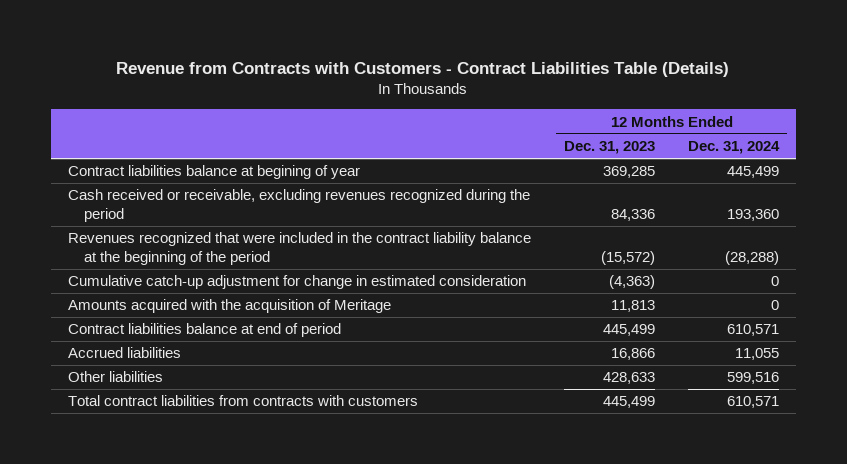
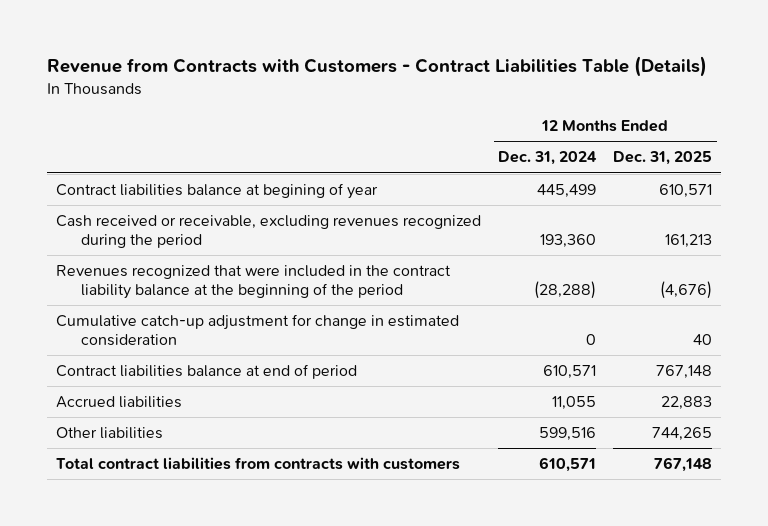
[563,141,655,155] Dec. 31, 2023 -> none
none -> [613,151,713,166] Dec. 31, 2025
[67,299,391,314] Amounts acquired with the acquisition of Meritage -> none

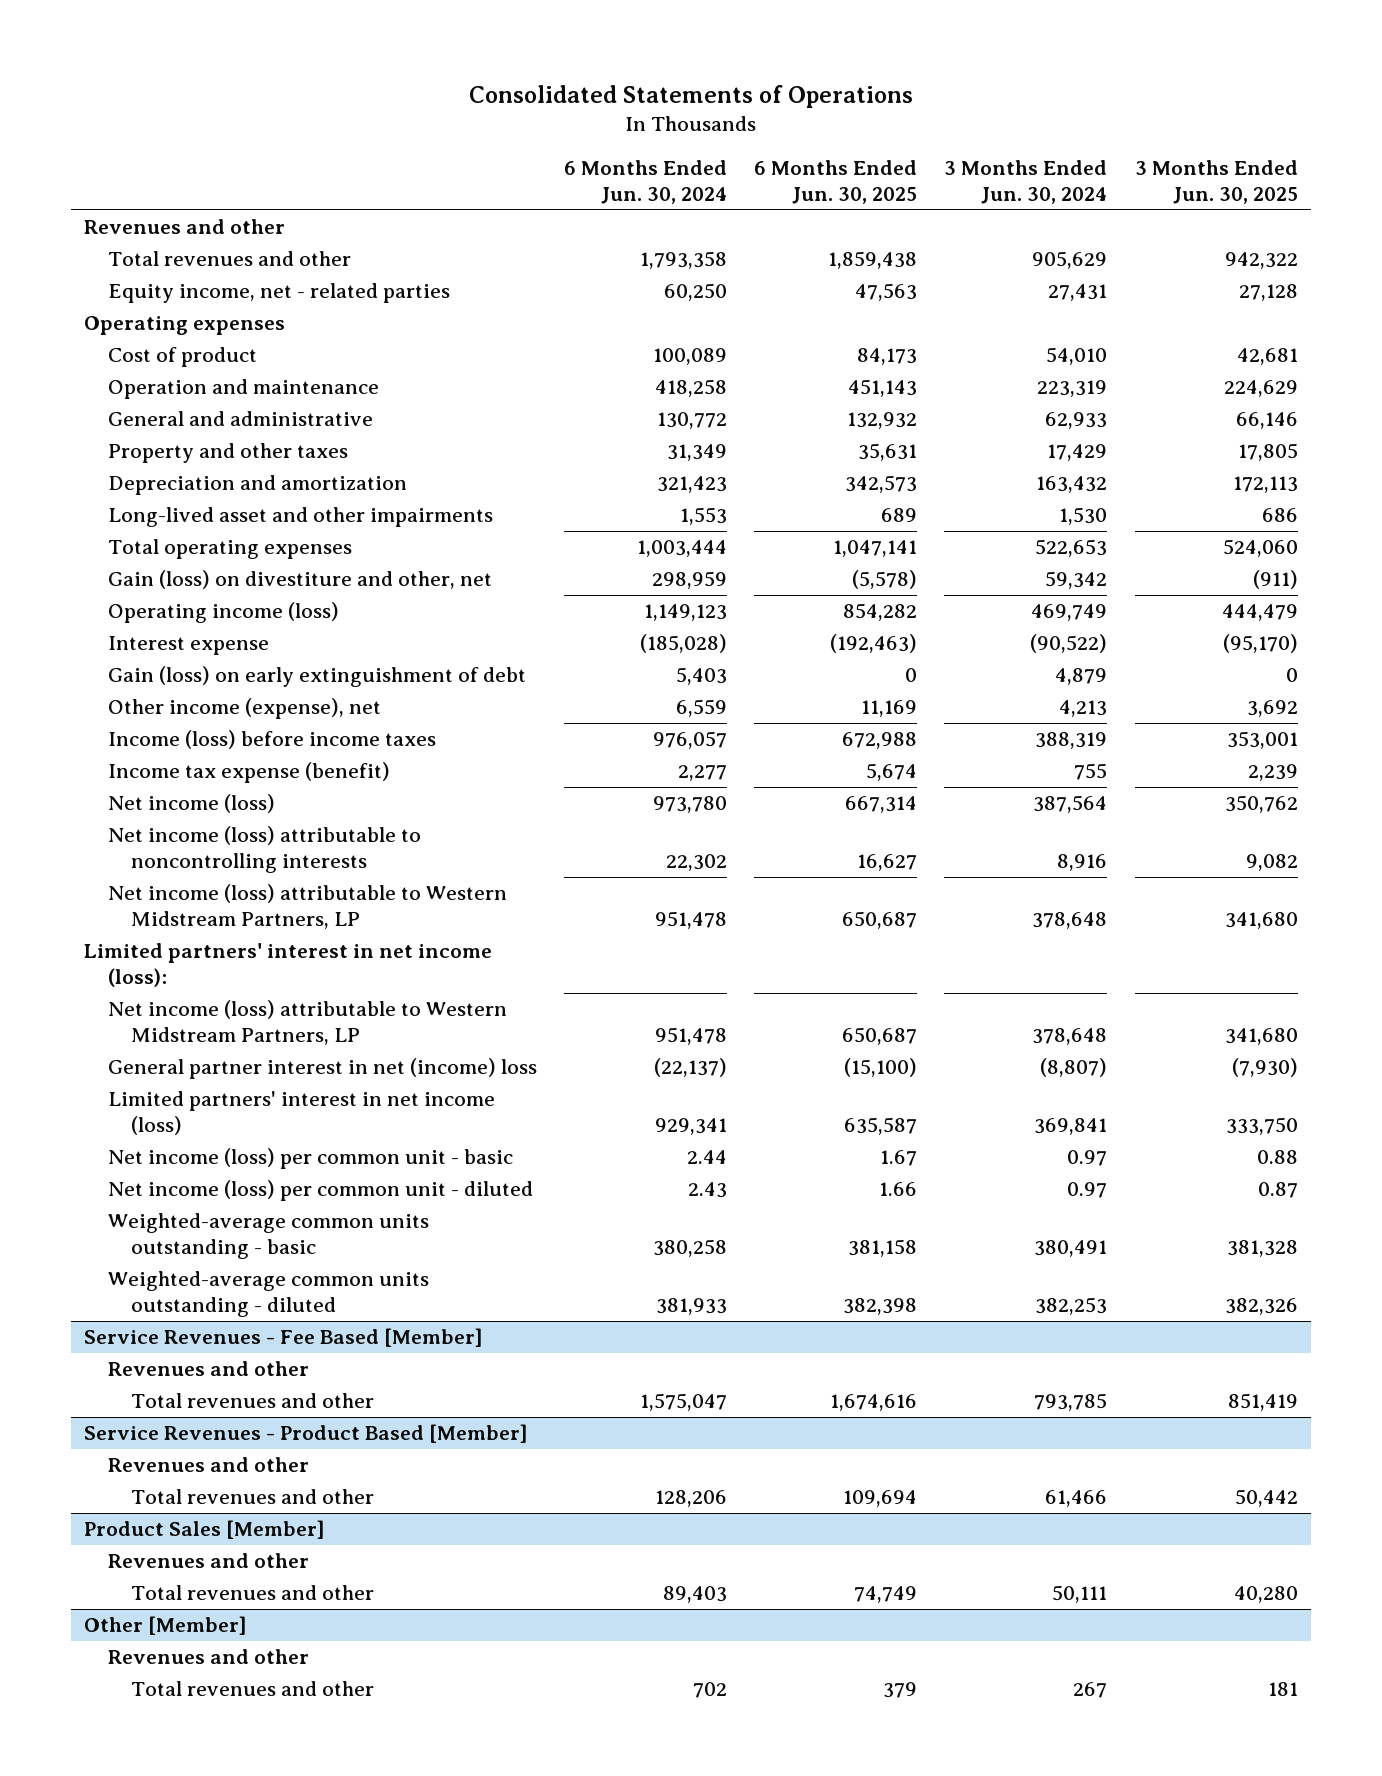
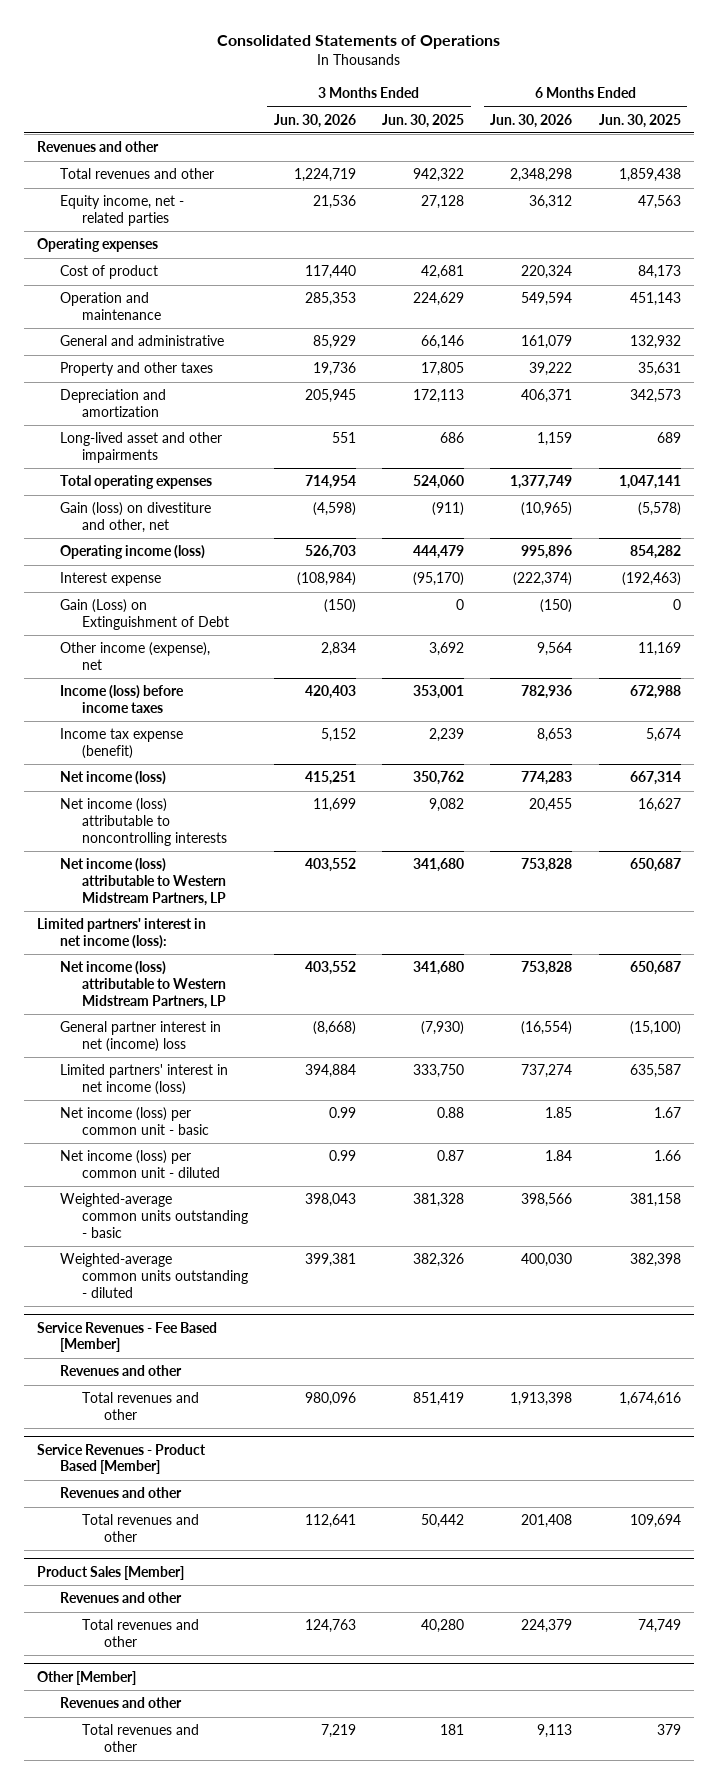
[564,160,728,204] 6 Months Ended Jun. 30, 2024 -> none
[944,160,1108,204] 3 Months Ended Jun. 30, 2024 -> none
none -> [273,113,356,128] Jun. 30, 2026
none -> [490,113,573,128] Jun. 30, 2026
[107,666,526,688] Gain (loss) on early extinguishment of debt -> [59,599,229,631] Gain (Loss) on Extinguishment of Debt

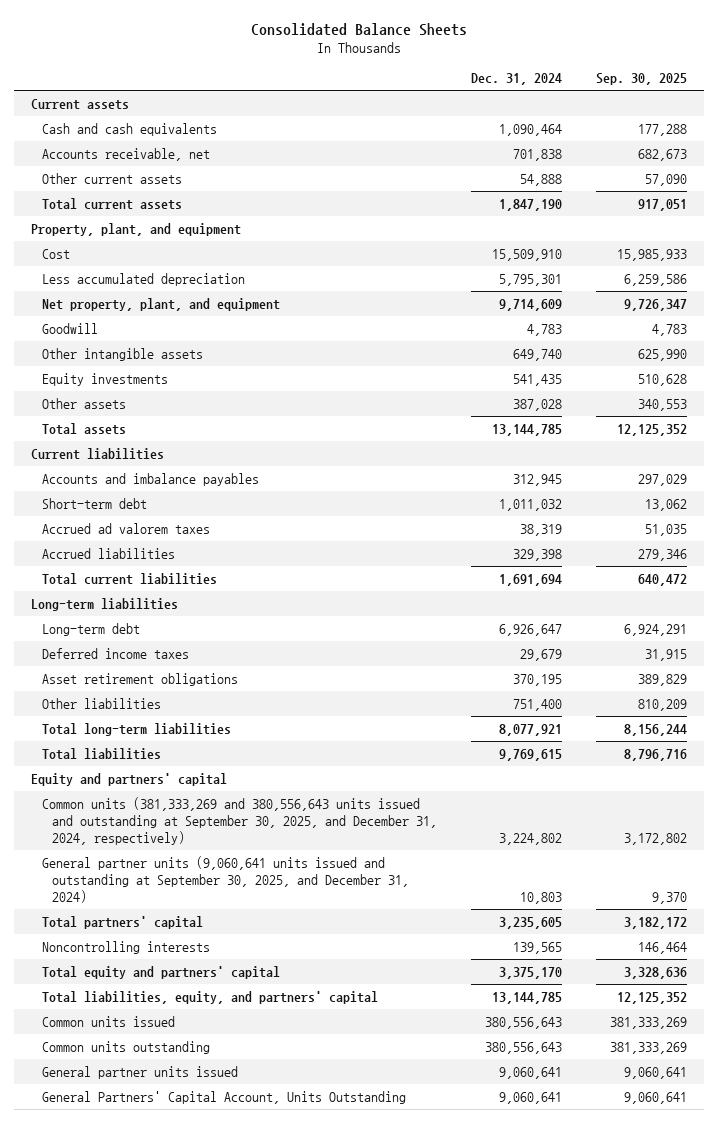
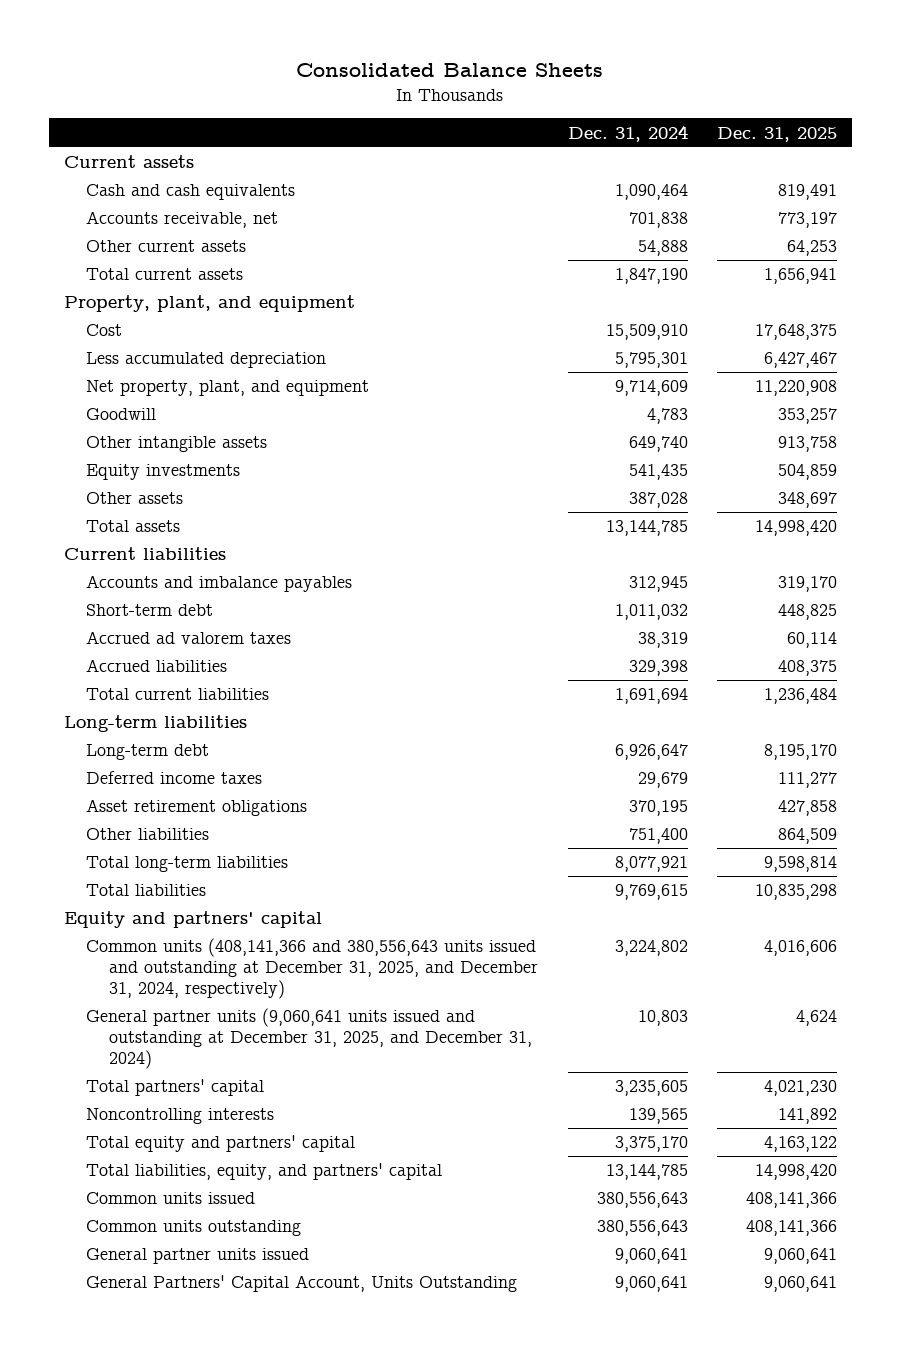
[596,73,688,86] Sep. 30, 2025 -> none
none -> [717,126,838,142] Dec. 31, 2025
[41,796,438,846] Common units (381,333,269 and 380,556,643 units issued and outstanding at September 30, 2025, and December 31, 2024, respectively) -> [86,938,539,1000] Common units (408,141,366 and 380,556,643 units issued and outstanding at December 31, 2025, and December 31, 2024, respectively)
[41,855,410,904] General partner units (9,060,641 units issued and outstanding at September 30, 2025, and December 31, 2024) -> [86,1008,533,1070] General partner units (9,060,641 units issued and outstanding at December 31, 2025, and December 31, 2024)

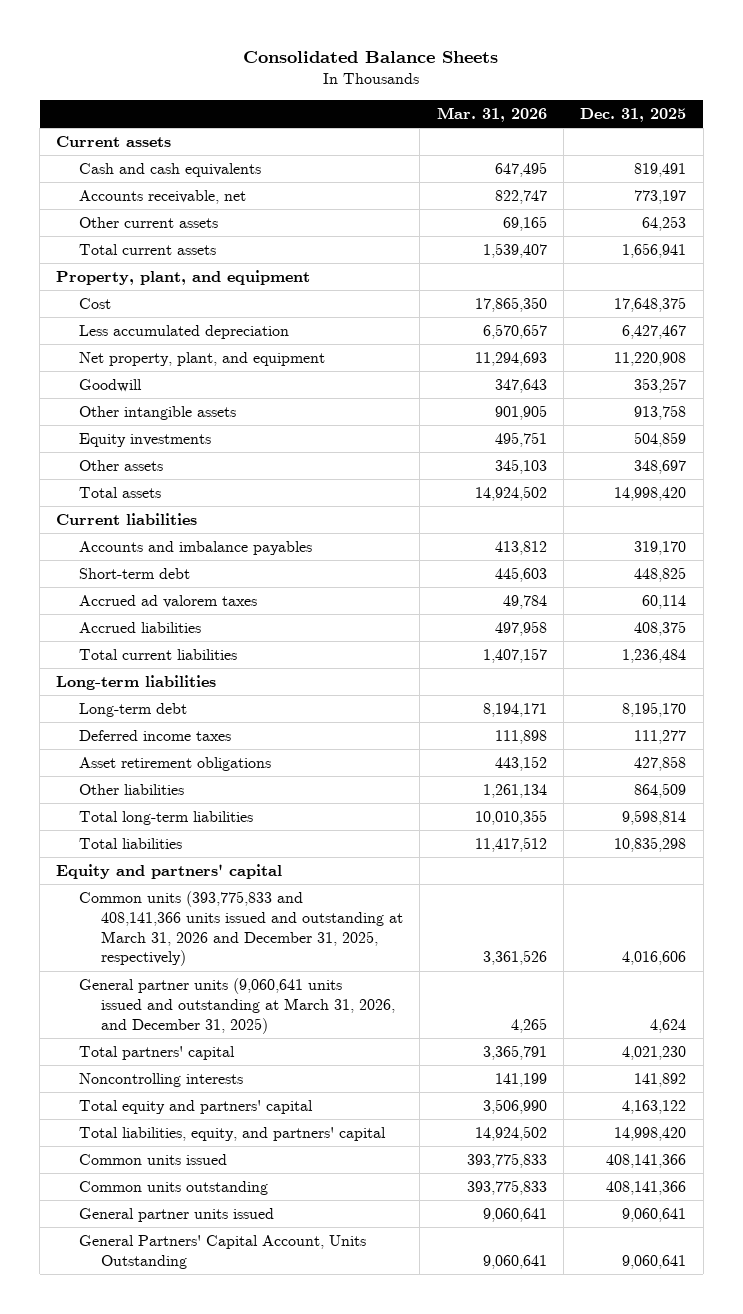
[567,124,688,142] Dec. 31, 2024 -> none
none -> [436,106,547,122] Mar. 31, 2026
[86,938,539,1000] Common units (408,141,366 and 380,556,643 units issued and outstanding at December 31, 2025, and December 31, 2024, respectively) -> [78,891,403,967] Common units (393,775,833 and 408,141,366 units issued and outstanding at March 31, 2026 and December 31, 2025, respectively)
[86,1008,533,1070] General partner units (9,060,641 units issued and outstanding at December 31, 2025, and December 31, 2024) -> [78,978,395,1034] General partner units (9,060,641 units issued and outstanding at March 31, 2026, and December 31, 2025)

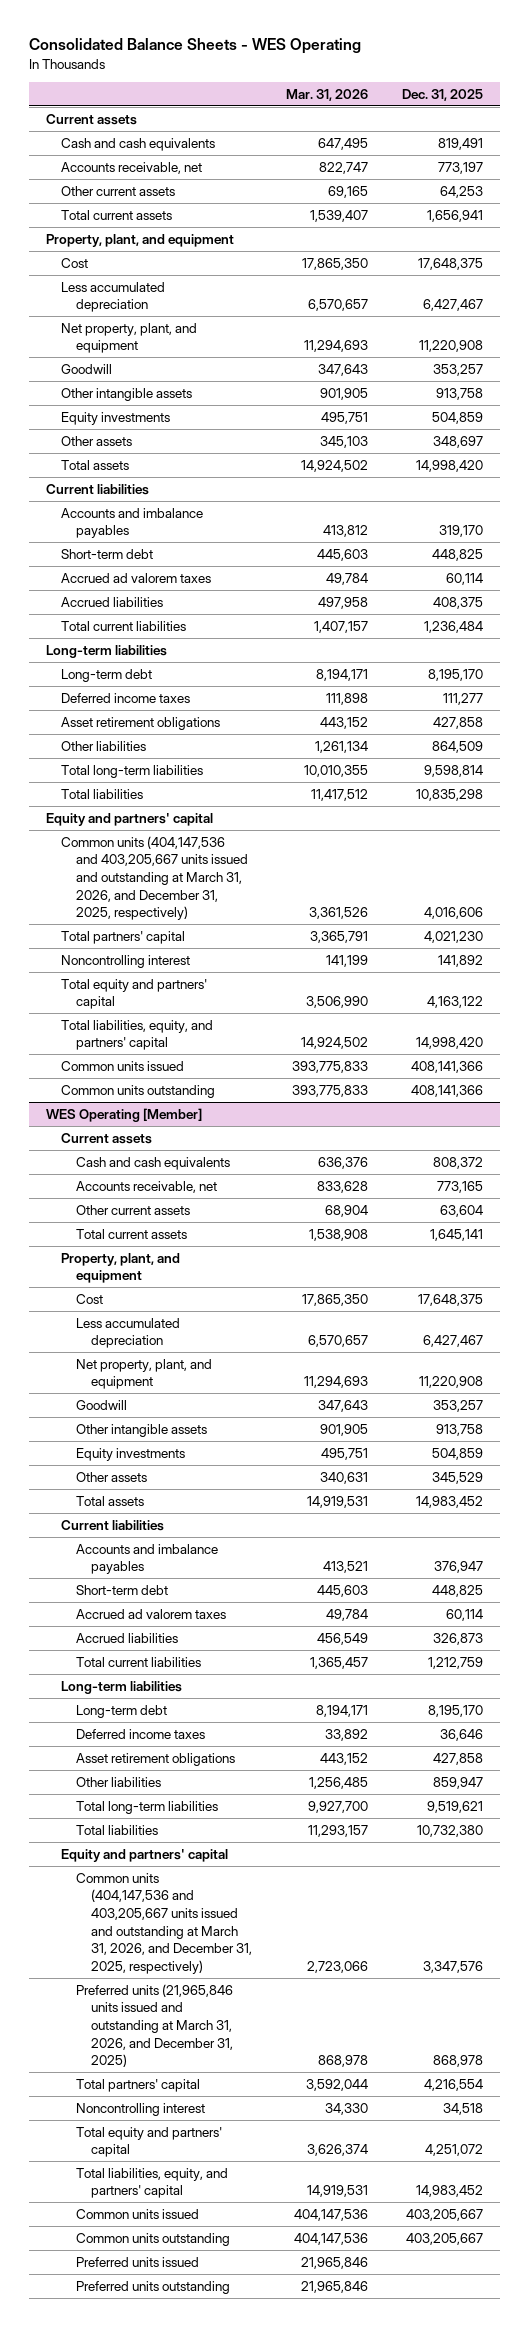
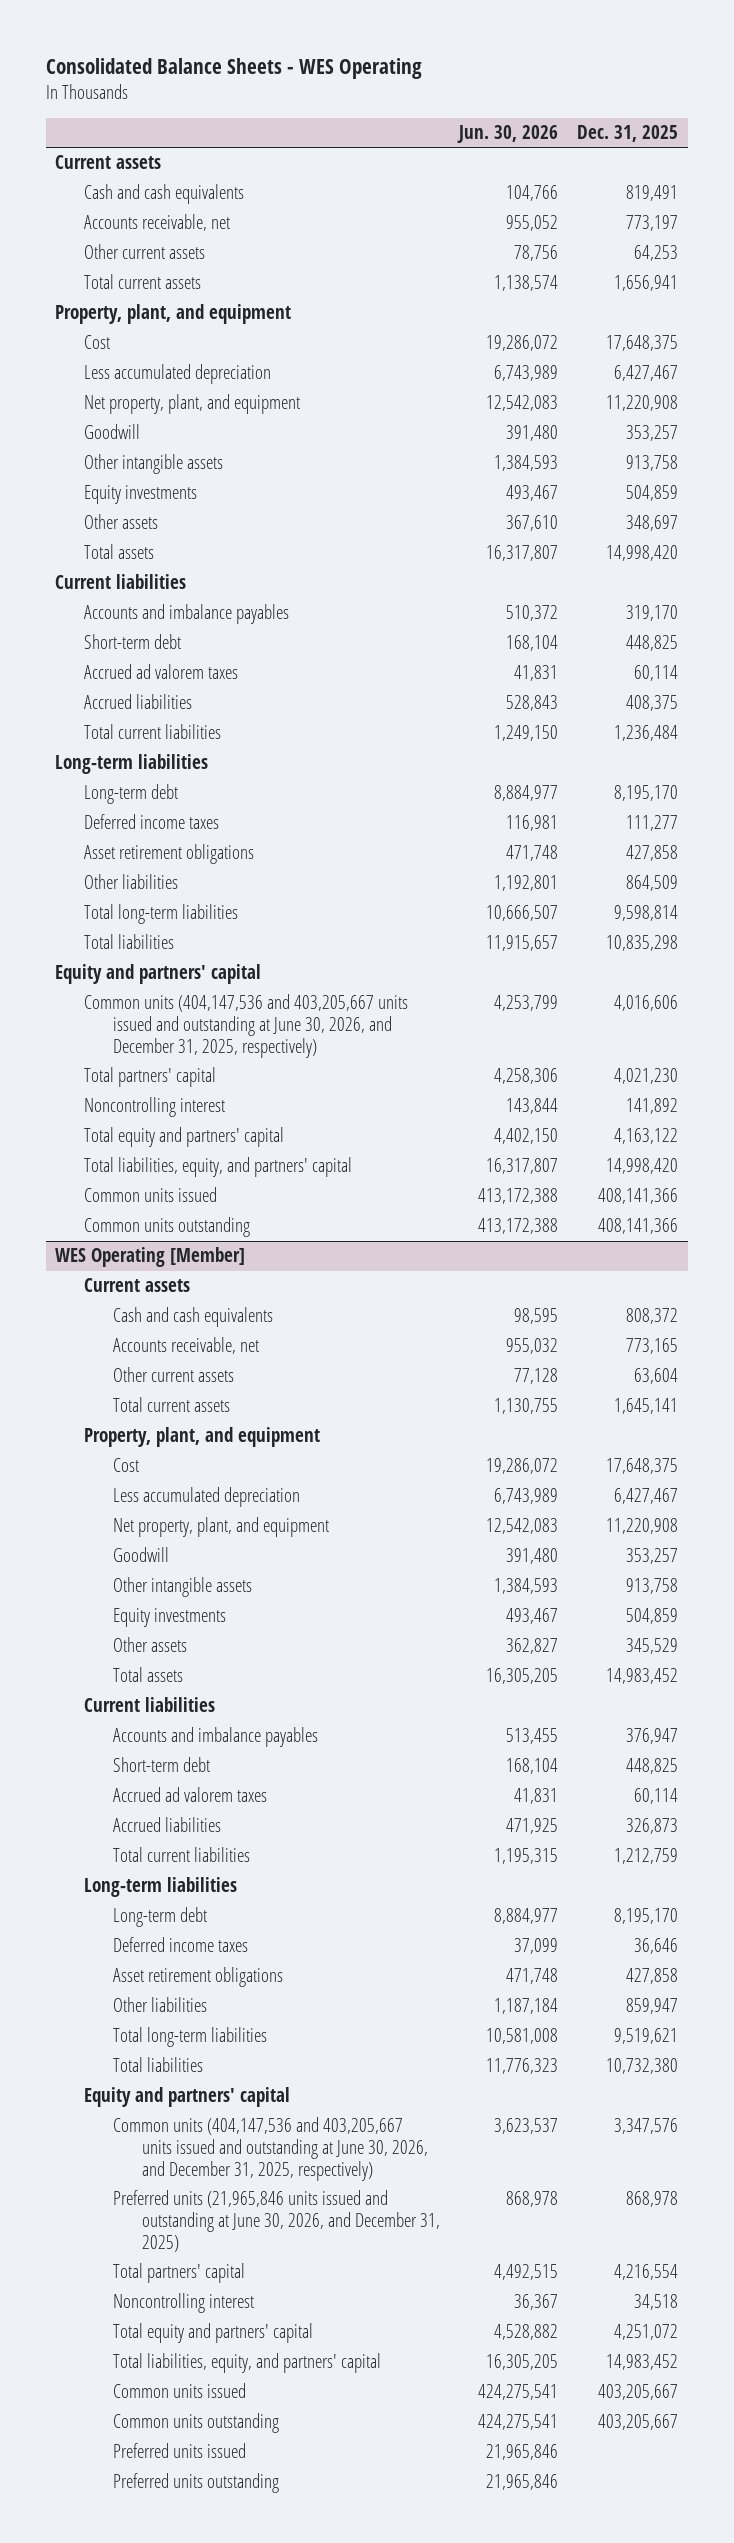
[285,89,368,102] Mar. 31, 2026 -> none
none -> [457,125,559,144] Jun. 30, 2026
[60,835,248,921] Common units (404,147,536 and 403,205,667 units issued and outstanding at March 31, 2026, and December 31, 2025, respectively) -> [84,994,409,1058] Common units (404,147,536 and 403,205,667 units issued and outstanding at June 30, 2026, and December 31, 2025, respectively)
[75,1872,252,1974] Common units (404,147,536 and 403,205,667 units issued and outstanding at March 31, 2026, and December 31, 2025, respectively) -> [113,2117,429,2181] Common units (404,147,536 and 403,205,667 units issued and outstanding at June 30, 2026, and December 31, 2025, respectively)
[75,1983,233,2068] Preferred units (21,965,846 units issued and outstanding at March 31, 2026, and December 31, 2025) -> [113,2190,441,2252] Preferred units (21,965,846 units issued and outstanding at June 30, 2026, and December 31, 2025)

